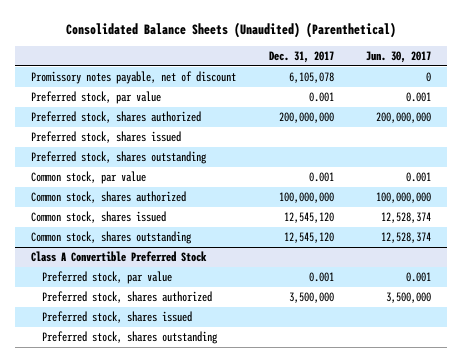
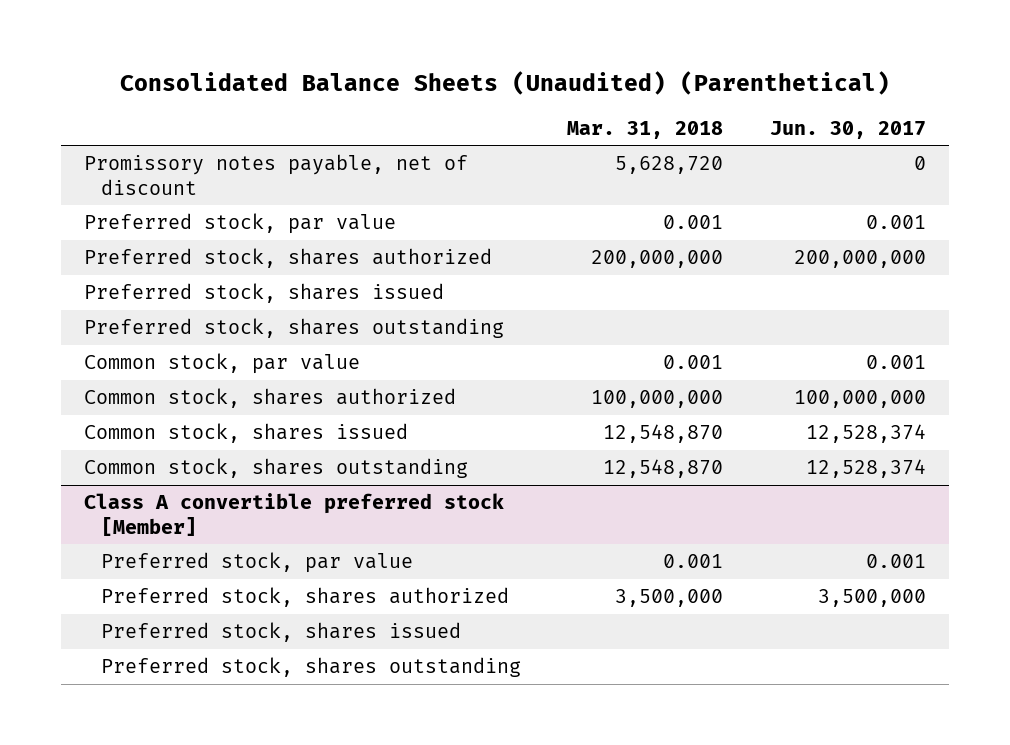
[268,50,334,63] Dec. 31, 2017 -> none
none -> [567,120,724,139] Mar. 31, 2018
[31,251,208,263] Class A Convertible Preferred Stock -> [83,493,504,536] Class A convertible preferred stock [Member]

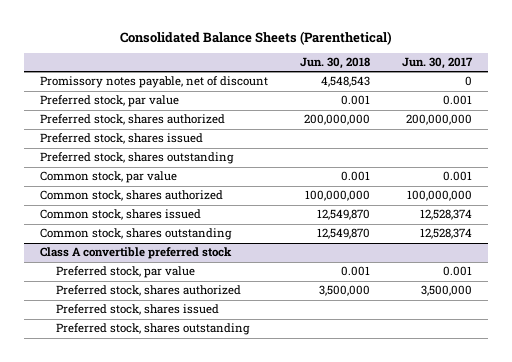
[119,70,890,95] Consolidated Balance Sheets (Unaudited) (Parenthetical) -> [119,30,392,45] Consolidated Balance Sheets (Parenthetical)
[567,120,724,139] Mar. 31, 2018 -> none
none -> [299,57,370,70] Jun. 30, 2018
[83,493,504,536] Class A convertible preferred stock [Member] -> [39,247,232,260] Class A convertible preferred stock

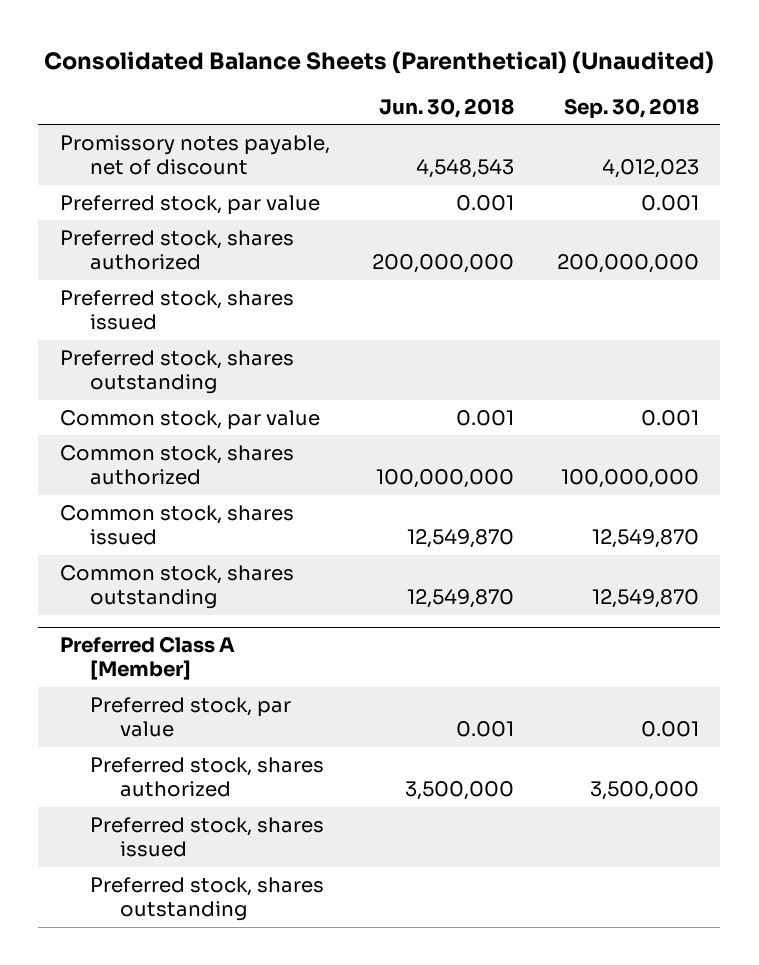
[119,30,392,45] Consolidated Balance Sheets (Parenthetical) -> [44,51,715,75] Consolidated Balance Sheets (Parenthetical) (Unaudited)
[401,57,473,70] Jun. 30, 2017 -> none
none -> [564,97,700,119] Sep. 30, 2018
[39,247,232,260] Class A convertible preferred stock -> [59,636,235,681] Preferred Class A [Member]

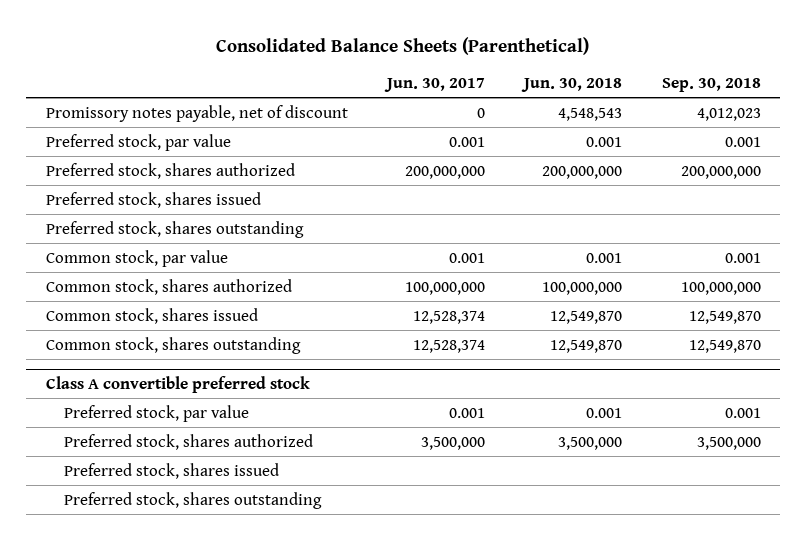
[44,51,715,75] Consolidated Balance Sheets (Parenthetical) (Unaudited) -> [216,36,590,55] Consolidated Balance Sheets (Parenthetical)
none -> [384,77,486,92] Jun. 30, 2017
[59,636,235,681] Preferred Class A [Member] -> [46,375,311,393] Class A convertible preferred stock

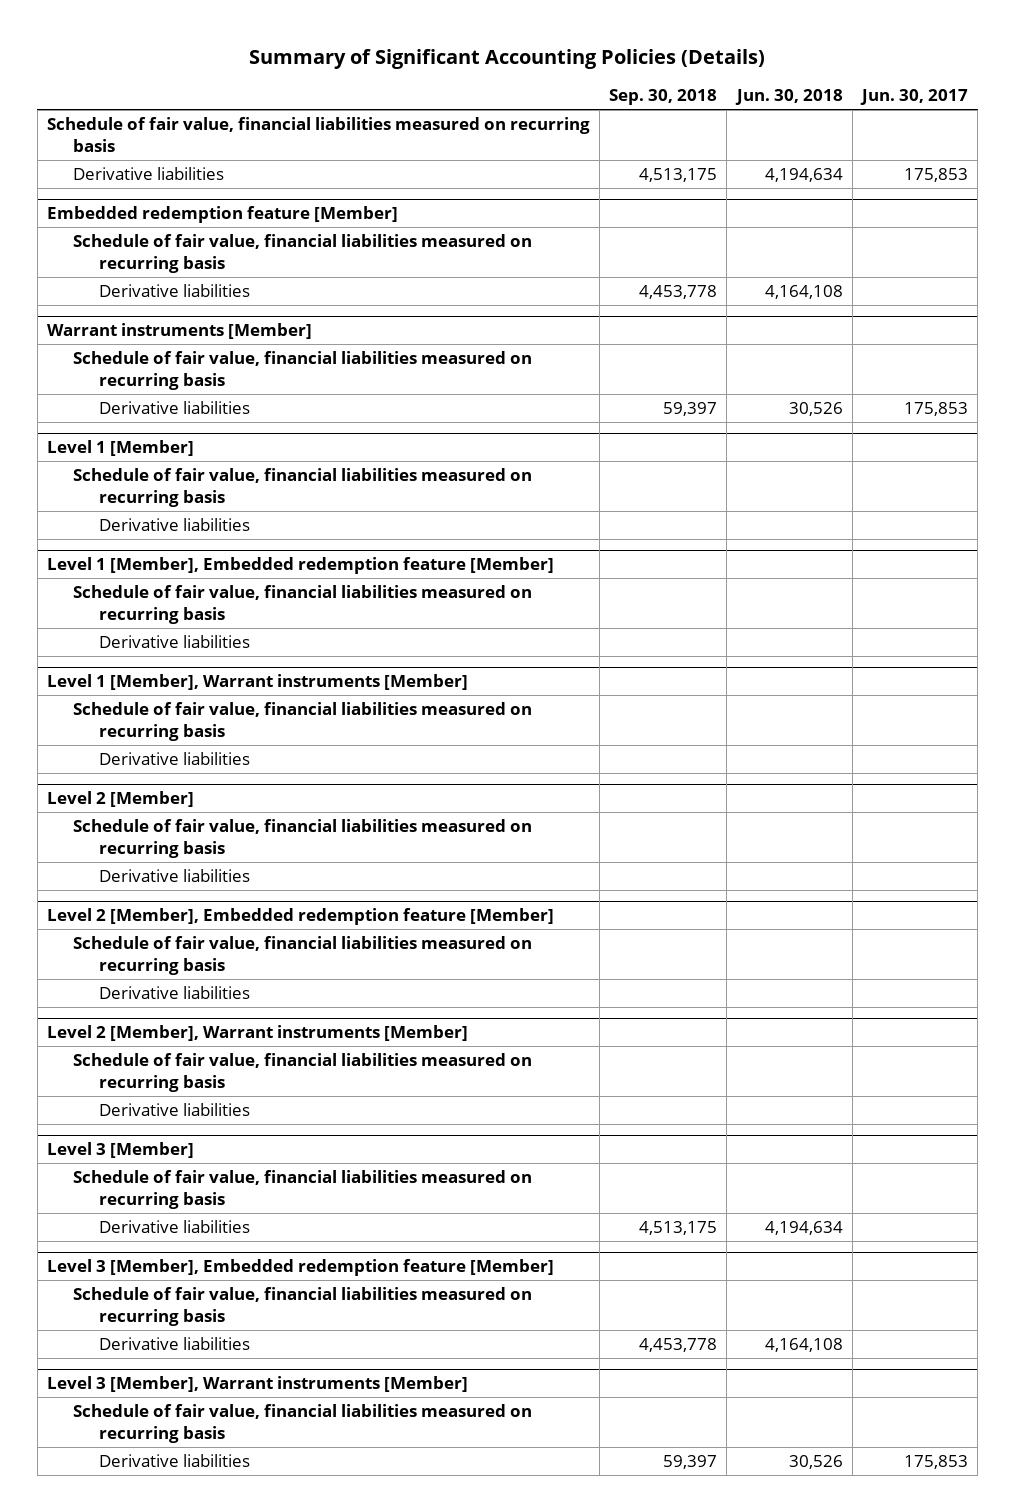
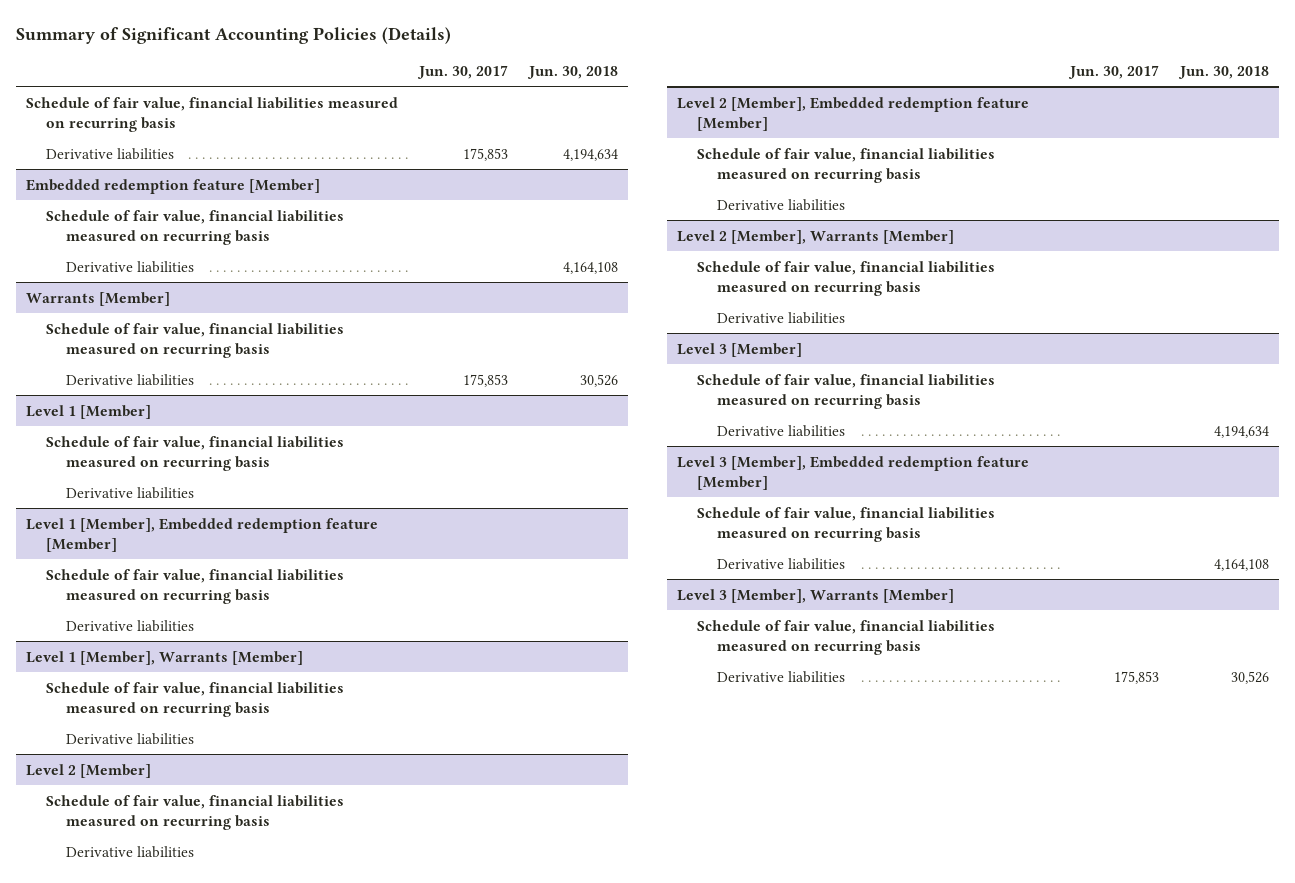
[609,89,718,106] Sep. 30, 2018 -> none
[46,323,312,340] Warrant instruments [Member] -> [26,291,171,306] Warrants [Member]
[46,674,468,691] Level 1 [Member], Warrant instruments [Member] -> [26,650,304,665] Level 1 [Member], Warrants [Member]
[46,1025,468,1042] Level 2 [Member], Warrant instruments [Member] -> [677,229,955,244] Level 2 [Member], Warrants [Member]
[46,1376,468,1393] Level 3 [Member], Warrant instruments [Member] -> [677,588,955,603] Level 3 [Member], Warrants [Member]

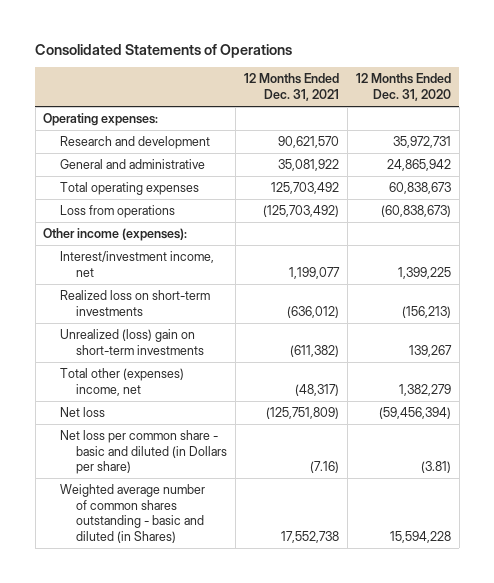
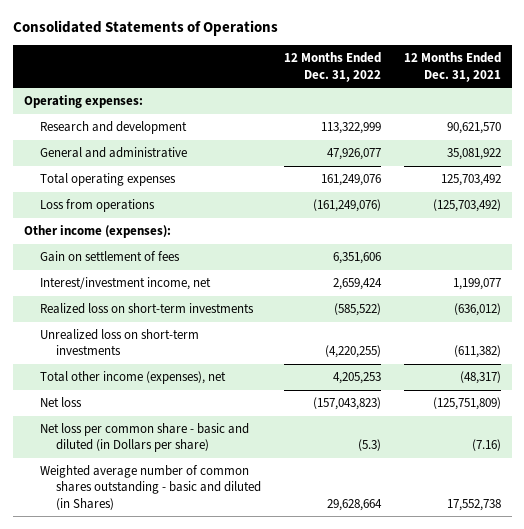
[355,73,451,101] 12 Months Ended Dec. 31, 2020 -> none
none -> [283,52,381,82] 12 Months Ended Dec. 31, 2022
none -> [39,251,180,263] Gain on settlement of fees
[59,329,205,355] Unrealized (loss) gain on short-term investments -> [39,329,199,356] Unrealized loss on short-term investments
[59,368,184,396] Total other (expenses) income, net -> [39,371,226,385] Total other income (expenses), net

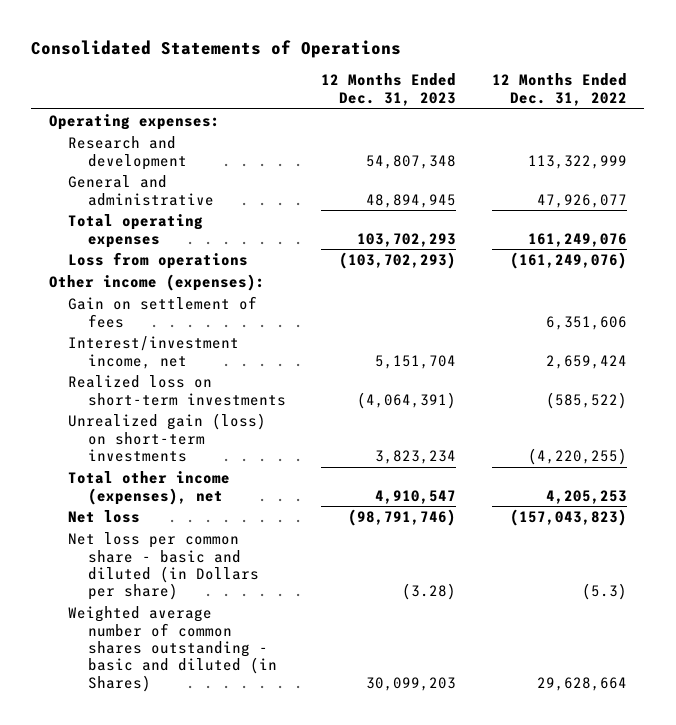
[403,52,501,82] 12 Months Ended Dec. 31, 2021 -> none
none -> [321,73,457,106] 12 Months Ended Dec. 31, 2023
[39,329,199,356] Unrealized loss on short-term investments -> [68,413,267,462] Unrealized gain (loss) on short-term investments

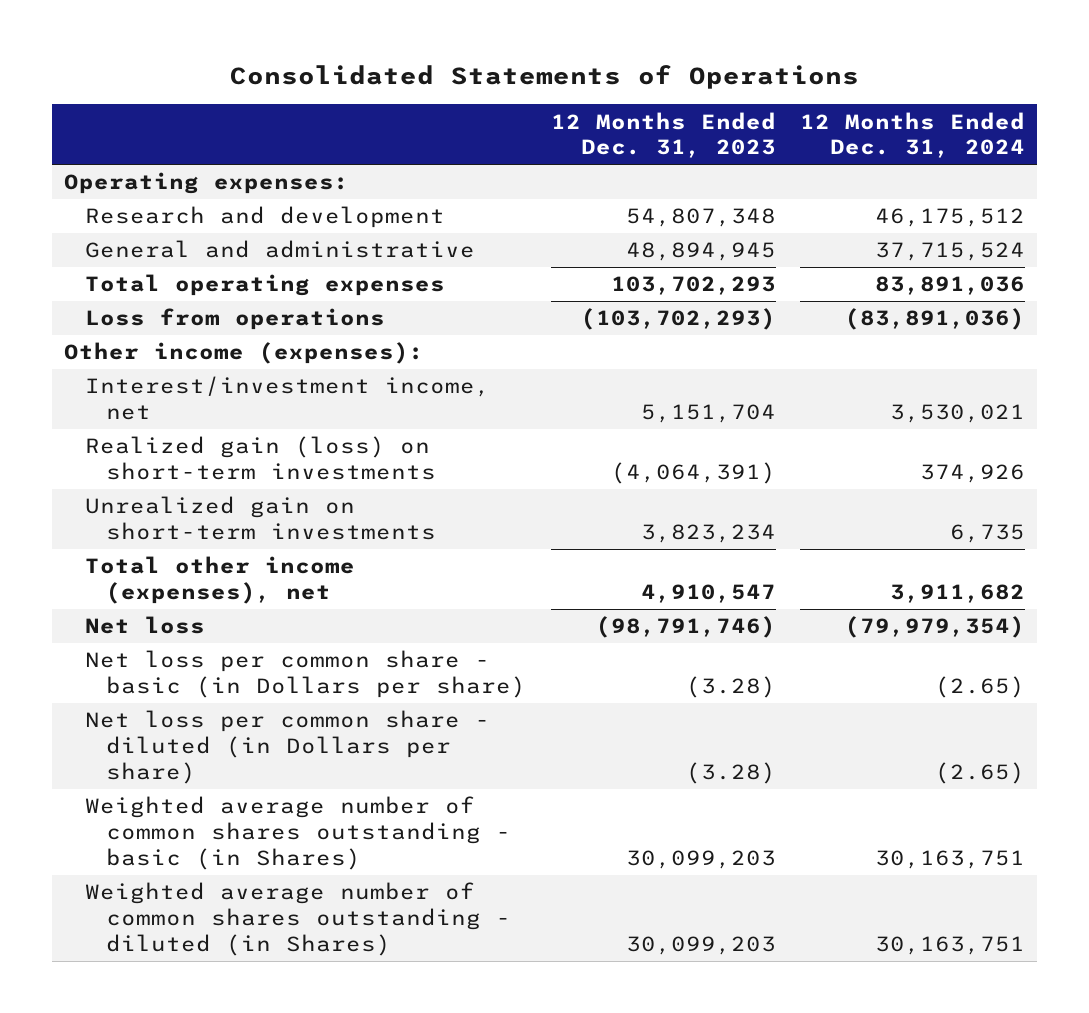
[491,73,627,106] 12 Months Ended Dec. 31, 2022 -> none
none -> [799,111,1025,159] 12 Months Ended Dec. 31, 2024
[68,296,258,328] Gain on settlement of fees -> none
[68,375,286,406] Realized loss on short-term investments -> [85,436,437,481] Realized gain (loss) on short-term investments
[68,413,267,462] Unrealized gain (loss) on short-term investments -> [85,496,437,541] Unrealized gain on short-term investments
[68,532,259,601] Net loss per common share - basic and diluted (in Dollars per share) -> [85,650,527,699] Net loss per common share - basic (in Dollars per share)
none -> [85,710,491,784] Net loss per common share - diluted (in Dollars per share)
[68,606,277,692] Weighted average number of common shares outstanding - basic and diluted (in Shares) -> [85,796,512,870] Weighted average number of common shares outstanding - basic (in Shares)
none -> [85,882,512,956] Weighted average number of common shares outstanding - diluted (in Shares)

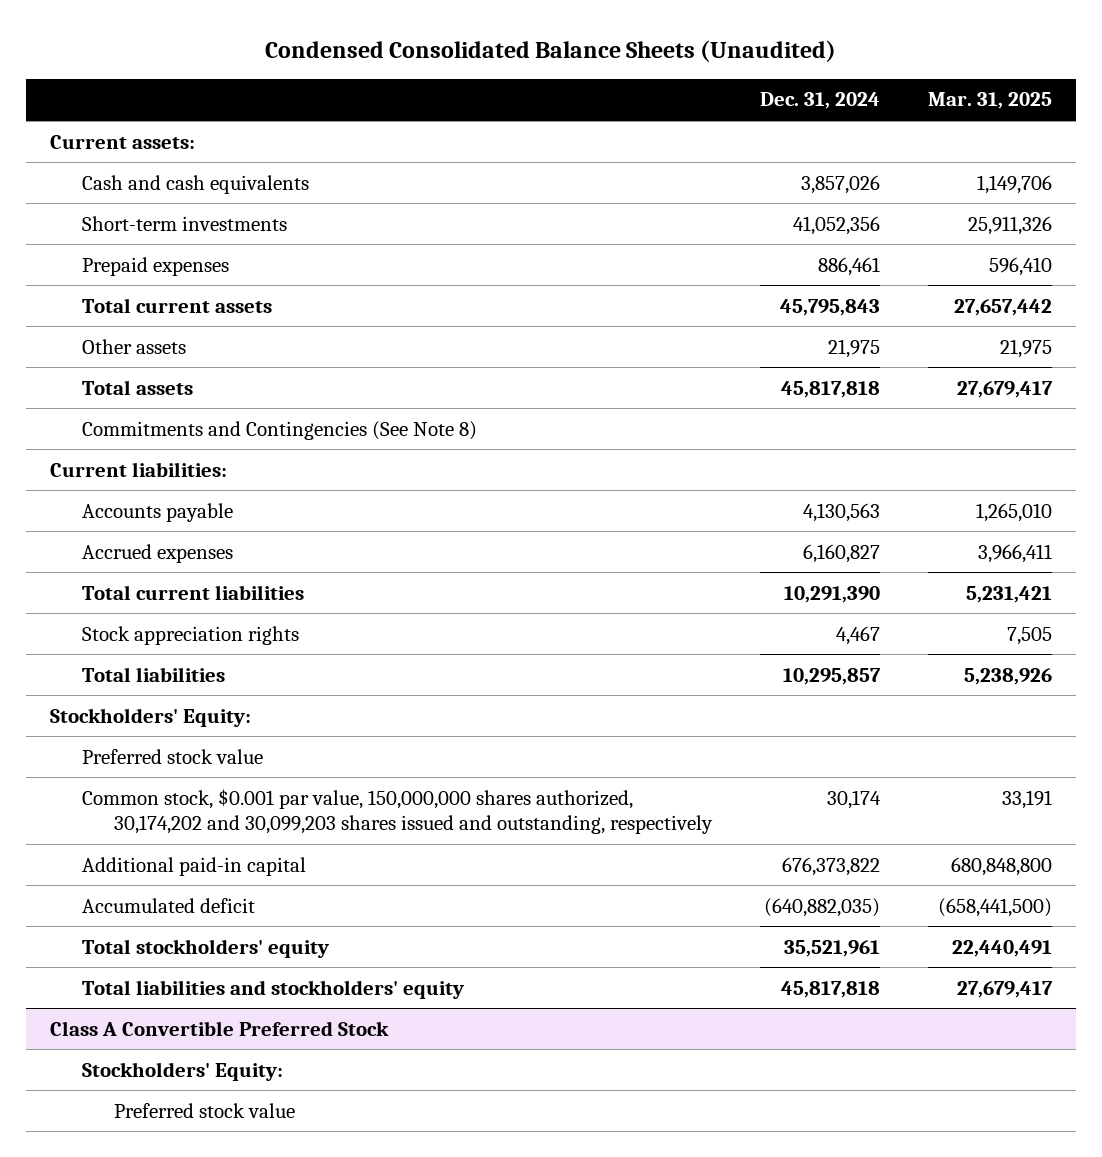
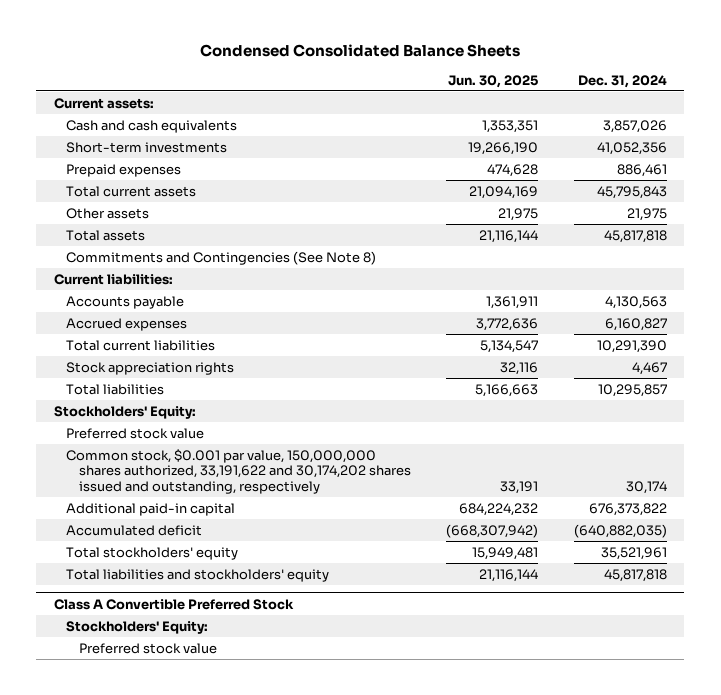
[265,40,837,63] Condensed Consolidated Balance Sheets (Unaudited) -> [200,44,521,58] Condensed Consolidated Balance Sheets
[928,92,1053,110] Mar. 31, 2025 -> none
none -> [448,74,539,88] Jun. 30, 2025
[82,788,714,834] Common stock, $0.001 par value, 150,000,000 shares authorized, 30,174,202 and 30,099,203 shares issued and outstanding, respectively -> [66,448,412,495] Common stock, $0.001 par value, 150,000,000 shares authorized, 33,191,622 and 30,174,202 shares issued and outstanding, respectively

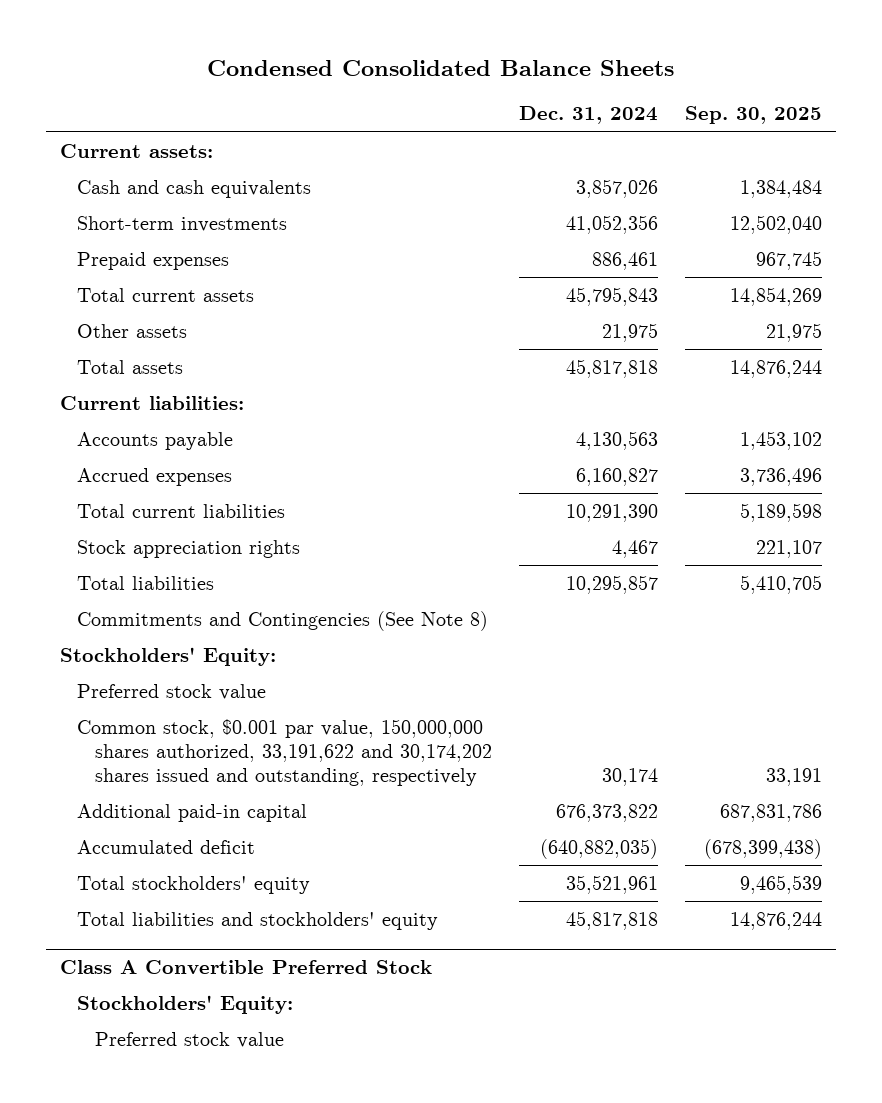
[448,74,539,88] Jun. 30, 2025 -> none
none -> [685,106,823,125] Sep. 30, 2025
[66,250,377,265] Commitments and Contingencies (See Note 8) -> [77,610,489,631] Commitments and Contingencies (See Note 8)

